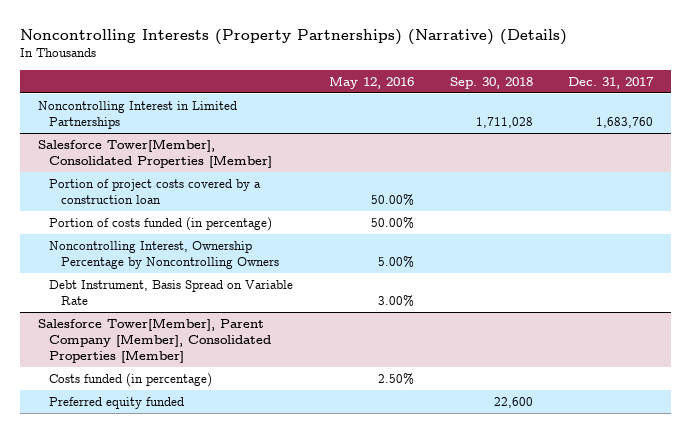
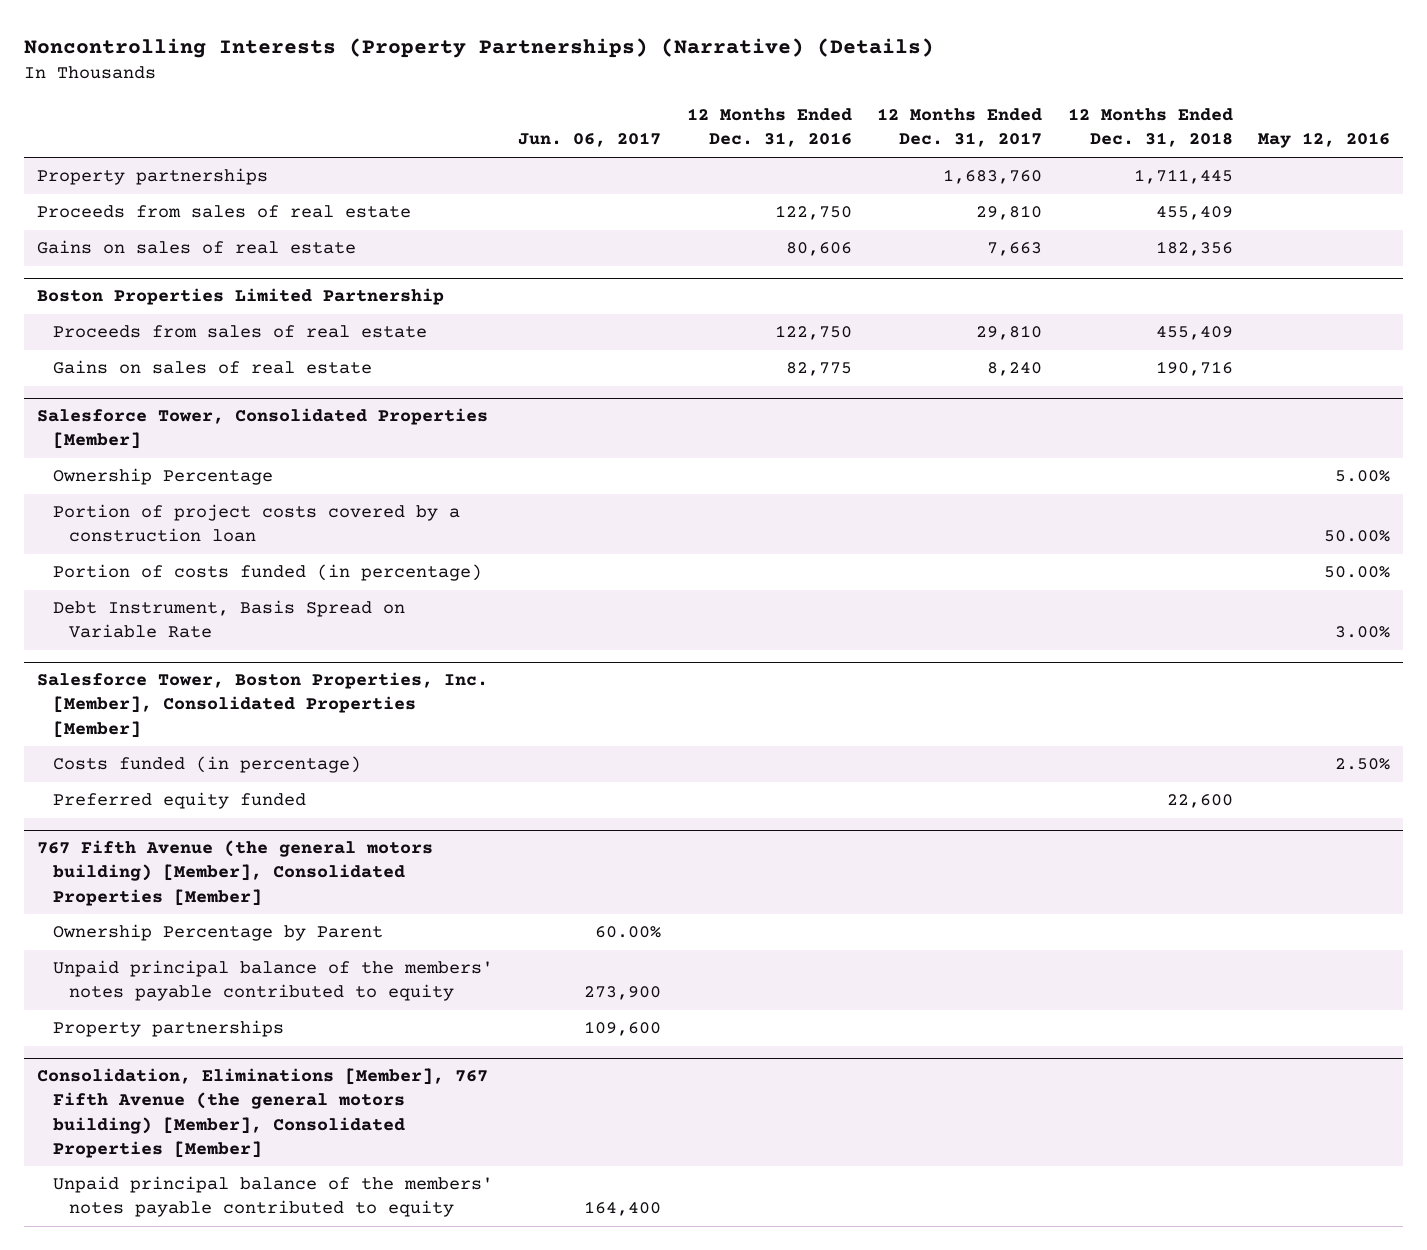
[449,76,533,89] Sep. 30, 2018 -> none
[568,76,655,89] Dec. 31, 2017 -> none
none -> [518,132,662,148] Jun. 06, 2017
none -> [686,108,852,148] 12 Months Ended Dec. 31, 2016
none -> [877,108,1043,148] 12 Months Ended Dec. 31, 2017
none -> [1067,108,1233,148] 12 Months Ended Dec. 31, 2018
[38,100,238,129] Noncontrolling Interest in Limited Partnerships -> [37,168,269,186] Property partnerships
none -> [37,205,412,219] Proceeds from sales of real estate
none -> [37,240,357,255] Gains on sales of real estate
none -> [37,288,445,306] Boston Properties Limited Partnership
none -> [52,325,427,339] Proceeds from sales of real estate
none -> [52,360,372,375] Gains on sales of real estate
[38,138,273,168] Salesforce Tower[Member], Consolidated Properties [Member] -> [37,408,489,450] Salesforce Tower, Consolidated Properties [Member]
none -> [52,468,273,486] Ownership Percentage
[49,240,279,269] Noncontrolling Interest, Ownership Percentage by Noncontrolling Owners -> none
[38,317,272,363] Salesforce Tower[Member], Parent Company [Member], Consolidated Properties [Member] -> [37,672,489,738] Salesforce Tower, Boston Properties, Inc. [Member], Consolidated Properties [Member]
none -> [37,840,434,906] 767 Fifth Avenue (the general motors building) [Member], Consolidated Properties [Member]
none -> [52,924,383,942] Ownership Percentage by Parent
none -> [52,960,493,1002] Unpaid principal balance of the members' notes payable contributed to equity
none -> [52,1020,284,1038] Property partnerships
none -> [37,1068,489,1158] Consolidation, Eliminations [Member], 767 Fifth Avenue (the general motors building) [Member], Consolidated Properties [Member]
none -> [52,1176,493,1218] Unpaid principal balance of the members' notes payable contributed to equity

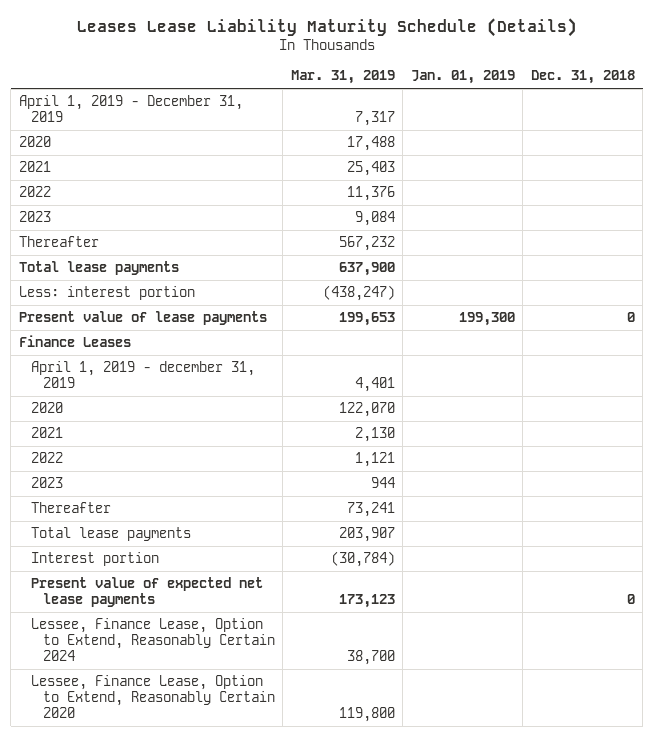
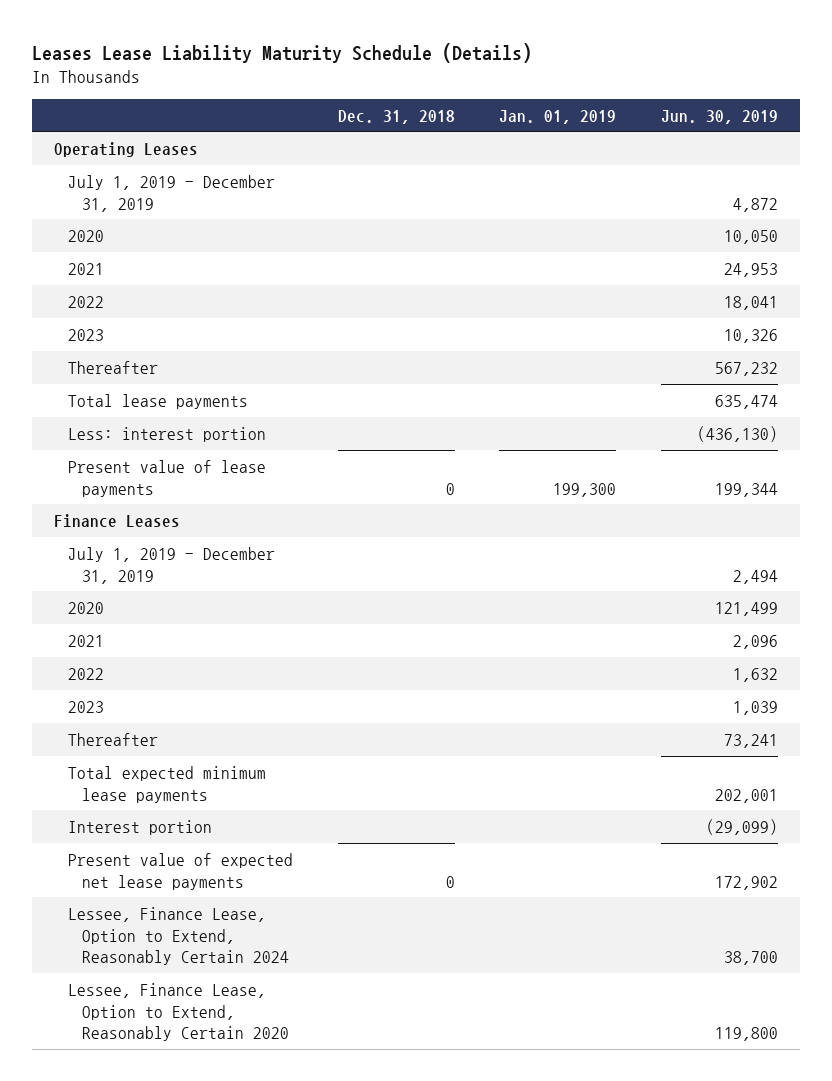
[290,70,395,85] Mar. 31, 2019 -> none
none -> [660,109,778,124] Jun. 30, 2019
none -> [54,141,199,157] Operating Leases
[18,95,243,123] April 1, 2019 - December 31, 2019 -> [68,174,276,212] July 1, 2019 - December 31, 2019
[30,361,255,389] April 1, 2019 - december 31, 2019 -> [68,546,276,584] July 1, 2019 - December 31, 2019
[30,527,191,542] Total lease payments -> [68,765,267,803] Total expected minimum lease payments

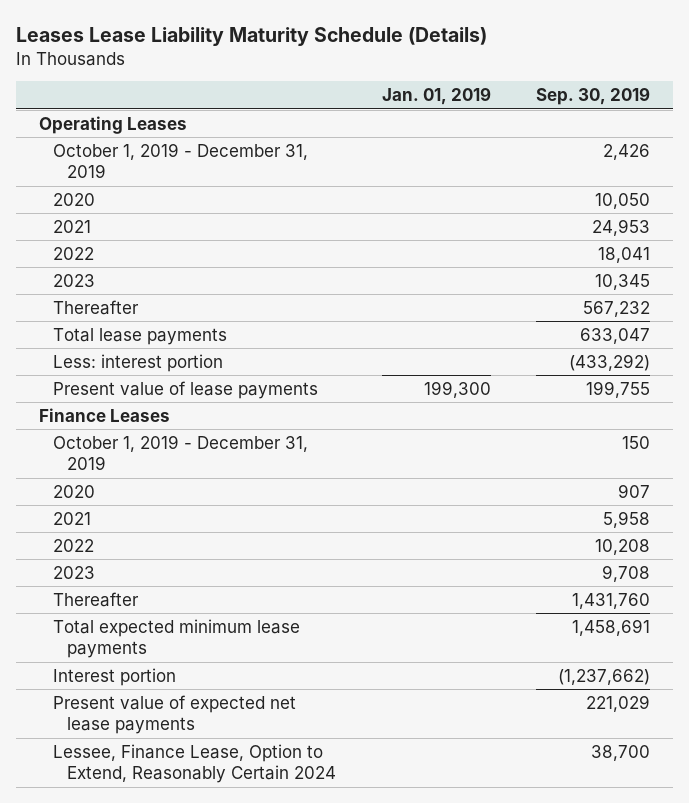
[337,109,455,124] Dec. 31, 2018 -> none
[660,109,778,124] Jun. 30, 2019 -> none
none -> [536,87,651,106] Sep. 30, 2019
[68,174,276,212] July 1, 2019 - December 31, 2019 -> [52,142,308,179] October 1, 2019 - December 31, 2019
[68,546,276,584] July 1, 2019 - December 31, 2019 -> [52,434,308,471] October 1, 2019 - December 31, 2019
[68,982,290,1042] Lessee, Finance Lease, Option to Extend, Reasonably Certain 2020 -> none

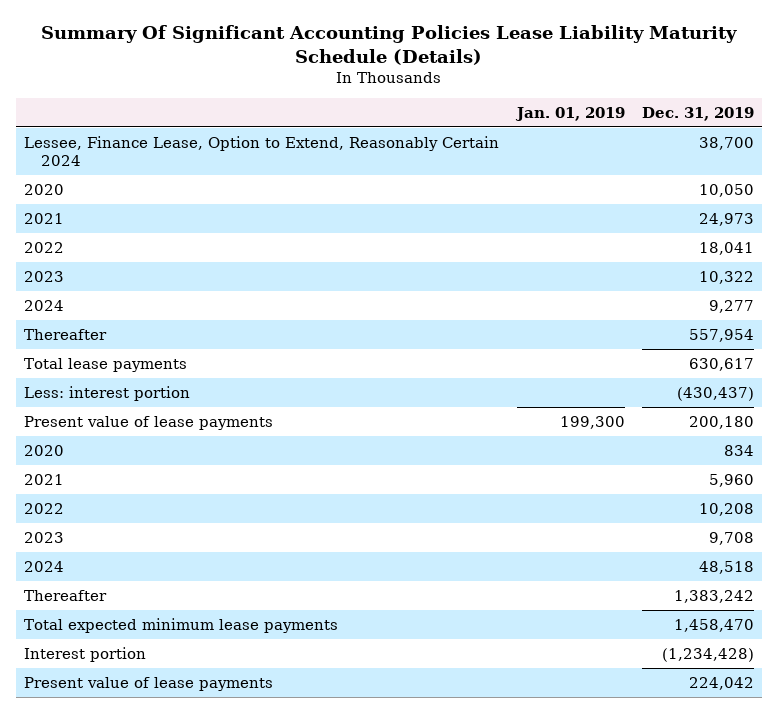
[16,27,488,47] Leases Lease Liability Maturity Schedule (Details) -> [41,25,738,65] Summary Of Significant Accounting Policies Lease Liability Maturity Schedule (Details)
[536,87,651,106] Sep. 30, 2019 -> none
none -> [641,106,754,121] Dec. 31, 2019
[38,115,187,134] Operating Leases -> none
[52,142,308,179] October 1, 2019 - December 31, 2019 -> none
[52,743,336,784] Lessee, Finance Lease, Option to Extend, Reasonably Certain 2024 -> [24,135,500,167] Lessee, Finance Lease, Option to Extend, Reasonably Certain 2024
none -> [24,299,65,311] 2024
[38,407,170,422] Finance Leases -> none
[52,434,308,471] October 1, 2019 - December 31, 2019 -> none
none -> [24,560,65,572] 2024
[52,694,296,735] Present value of expected net lease payments -> [24,676,274,691] Present value of lease payments

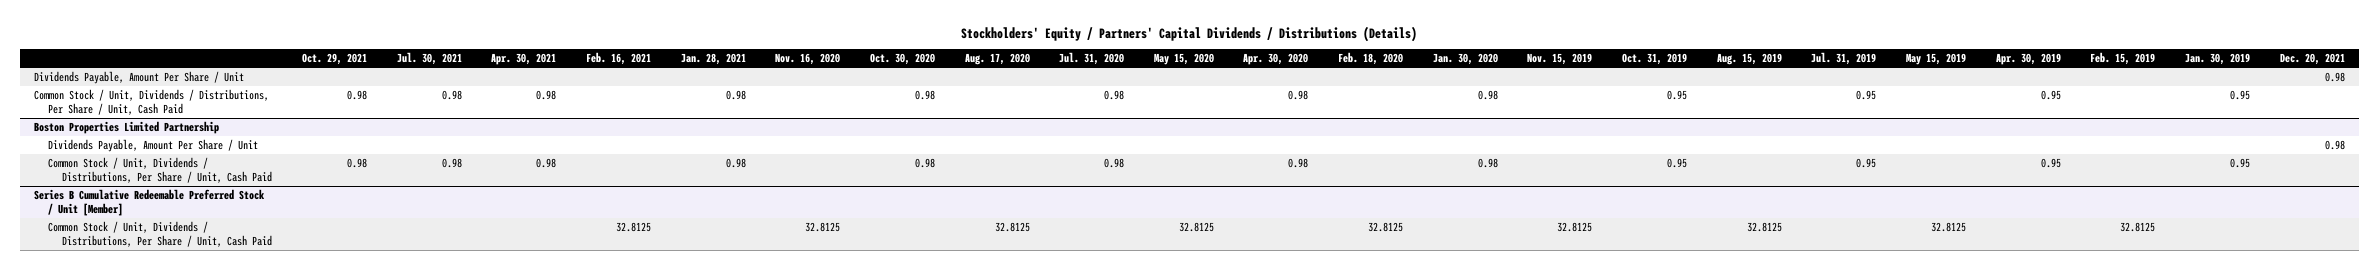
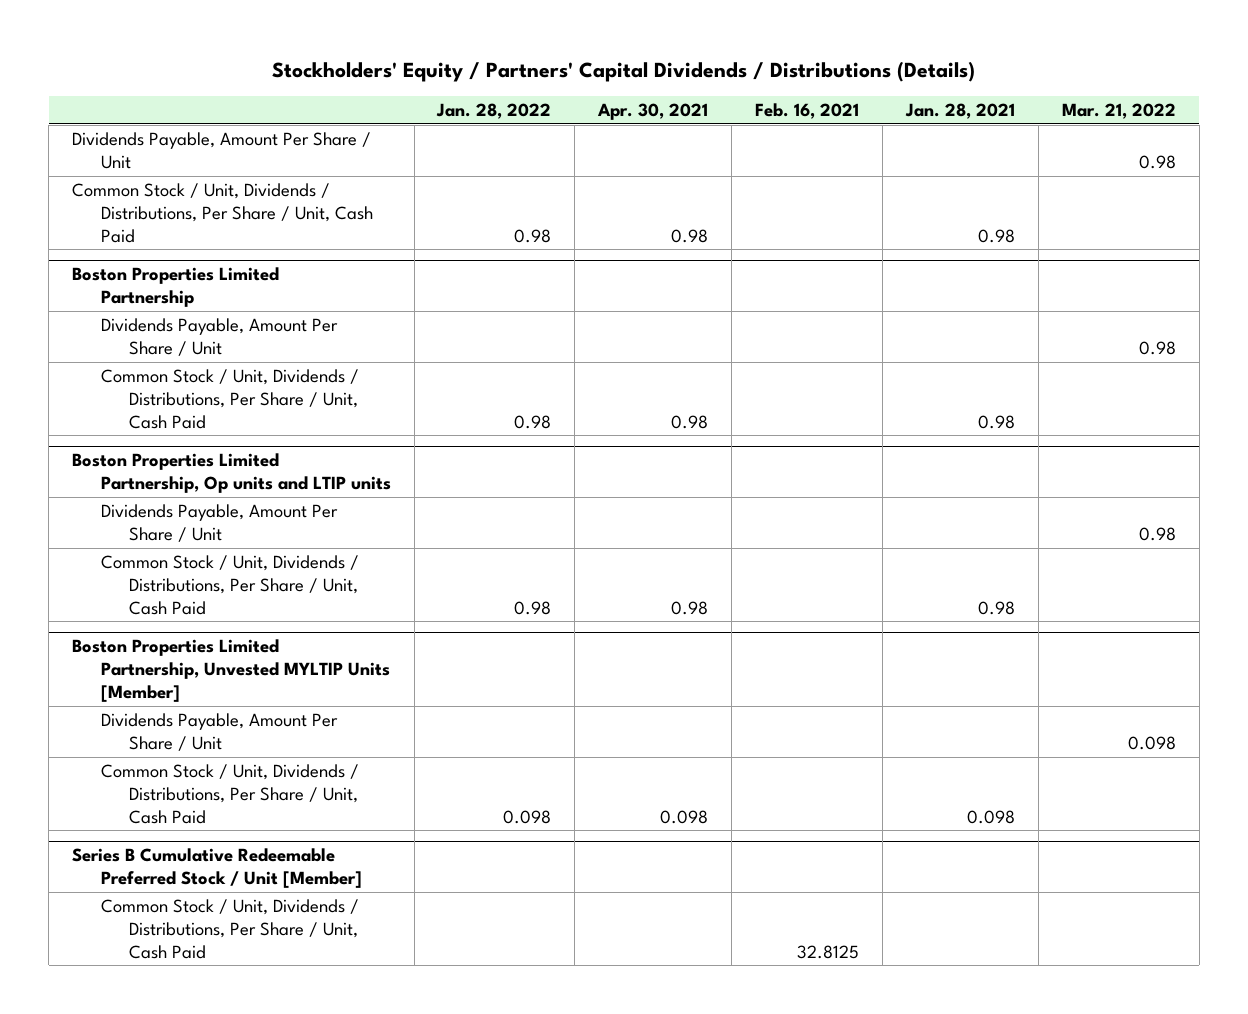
[301,53,367,66] Oct. 29, 2021 -> none
[396,52,462,66] Jul. 30, 2021 -> none
[775,53,841,66] Nov. 16, 2020 -> none
[869,53,935,66] Oct. 30, 2020 -> none
[964,53,1030,66] Aug. 17, 2020 -> none
[1059,52,1125,66] Jul. 31, 2020 -> none
[1153,53,1214,66] May 15, 2020 -> none
[1243,53,1309,66] Apr. 30, 2020 -> none
[1338,52,1404,66] Feb. 18, 2020 -> none
[1432,53,1498,66] Jan. 30, 2020 -> none
[1527,53,1593,66] Nov. 15, 2019 -> none
[1622,53,1688,66] Oct. 31, 2019 -> none
[1716,53,1782,66] Aug. 15, 2019 -> none
[1811,52,1877,66] Jul. 31, 2019 -> none
[1905,53,1966,66] May 15, 2019 -> none
[1995,53,2061,66] Apr. 30, 2019 -> none
[2090,52,2156,66] Feb. 15, 2019 -> none
[2184,53,2250,66] Jan. 30, 2019 -> none
[2279,53,2345,66] Dec. 20, 2021 -> none
none -> [436,102,552,119] Jan. 28, 2022
none -> [1061,102,1176,119] Mar. 21, 2022
none -> [71,453,391,494] Boston Properties Limited Partnership, Op units and LTIP units
none -> [100,504,338,542] Dividends Payable, Amount Per Share / Unit
none -> [100,555,359,615] Common Stock / Unit, Dividends / Distributions, Per Share / Unit, Cash Paid
none -> [71,639,390,702] Boston Properties Limited Partnership, Unvested MYLTIP Units [Member]
none -> [100,713,338,751] Dividends Payable, Amount Per Share / Unit
none -> [100,764,359,824] Common Stock / Unit, Dividends / Distributions, Per Share / Unit, Cash Paid

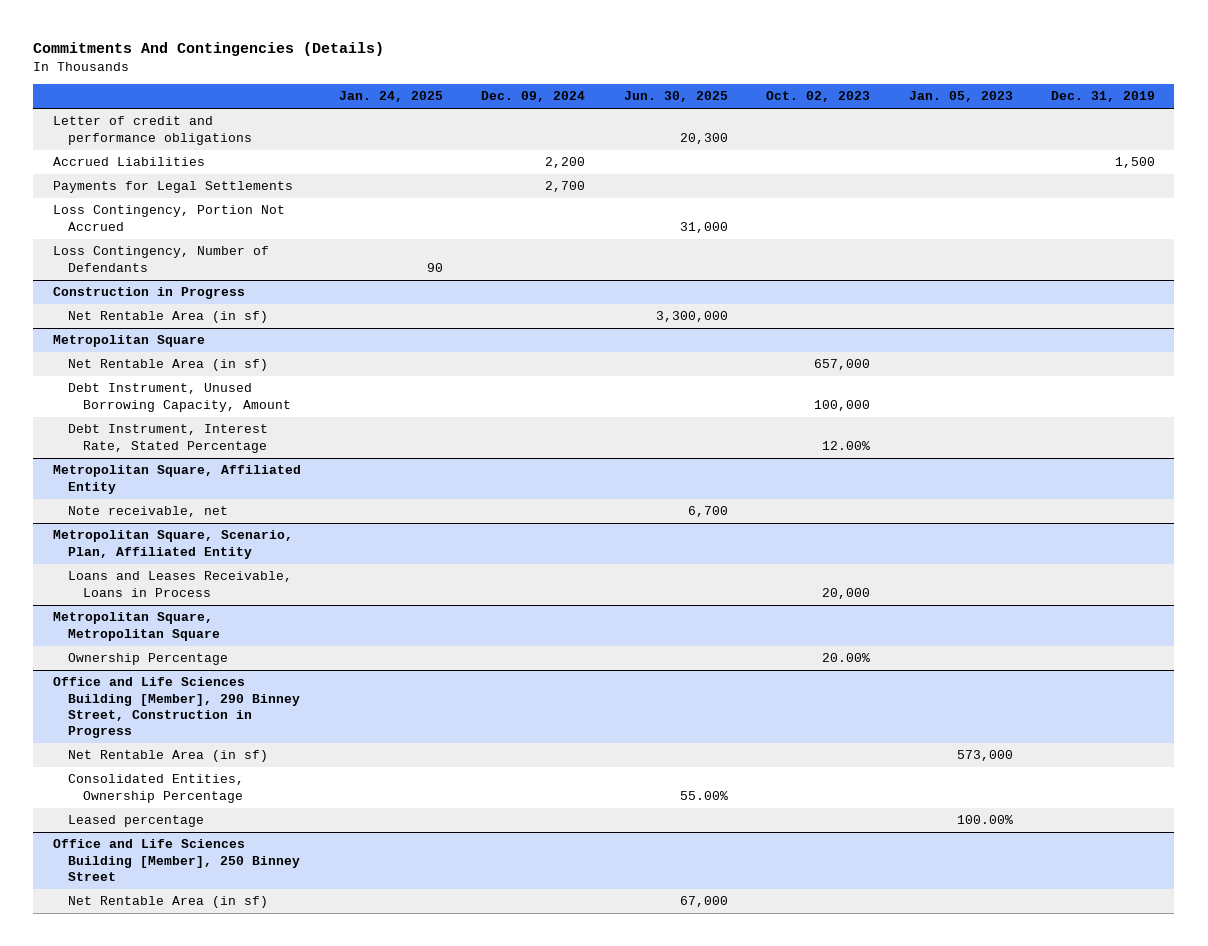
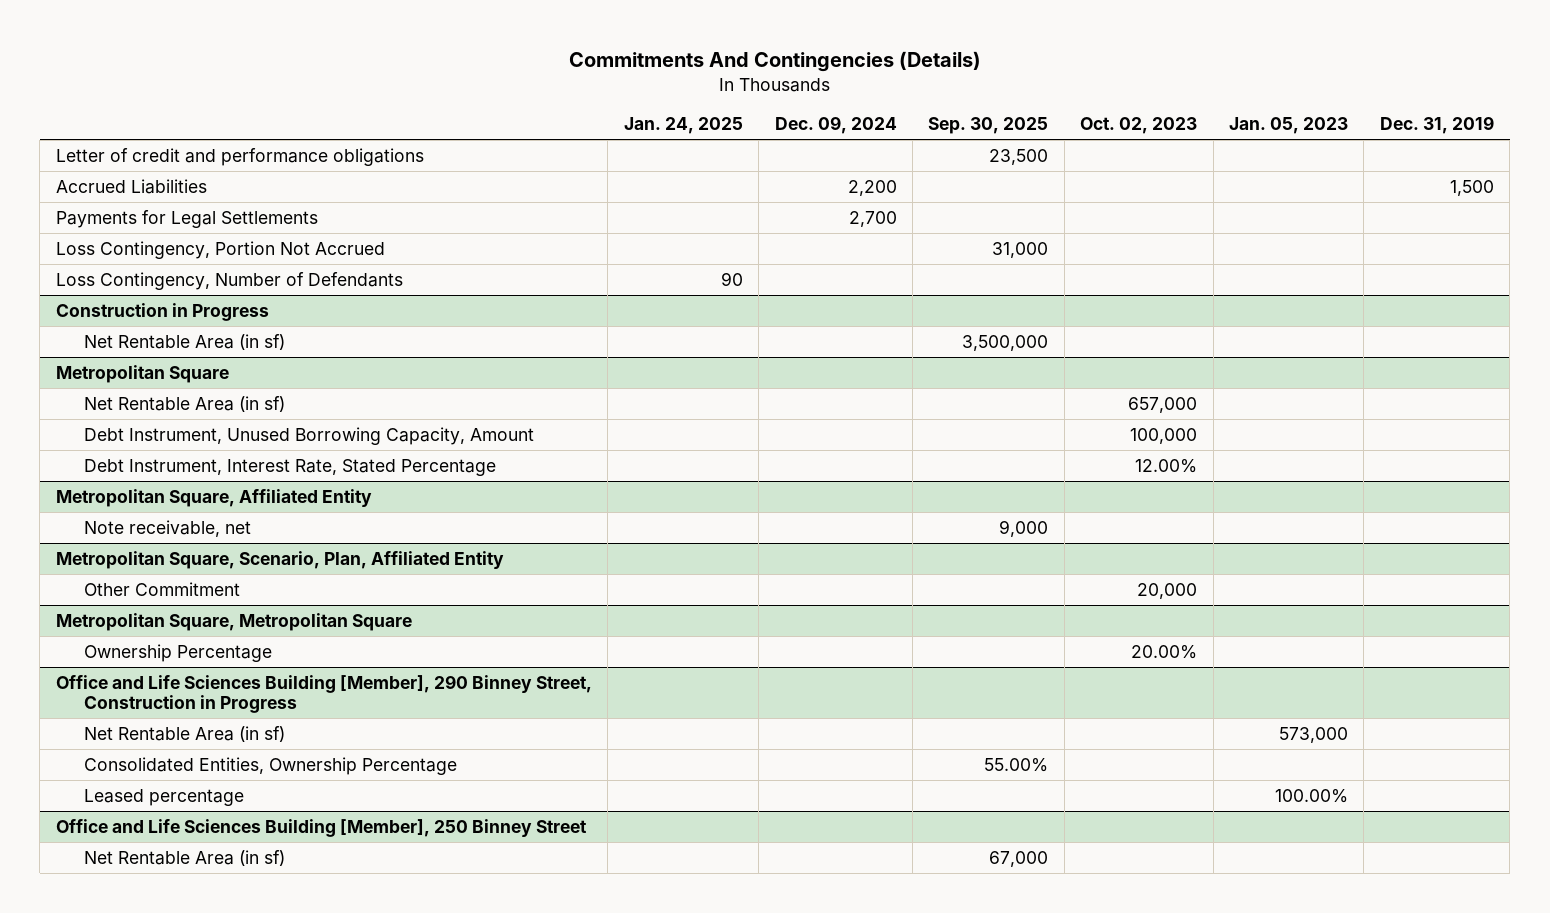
[623,91,728,103] Jun. 30, 2025 -> none
none -> [928,117,1049,135] Sep. 30, 2025
[67,571,292,597] Loans and Leases Receivable, Loans in Process -> none
none -> [83,581,240,596] Other Commitment

